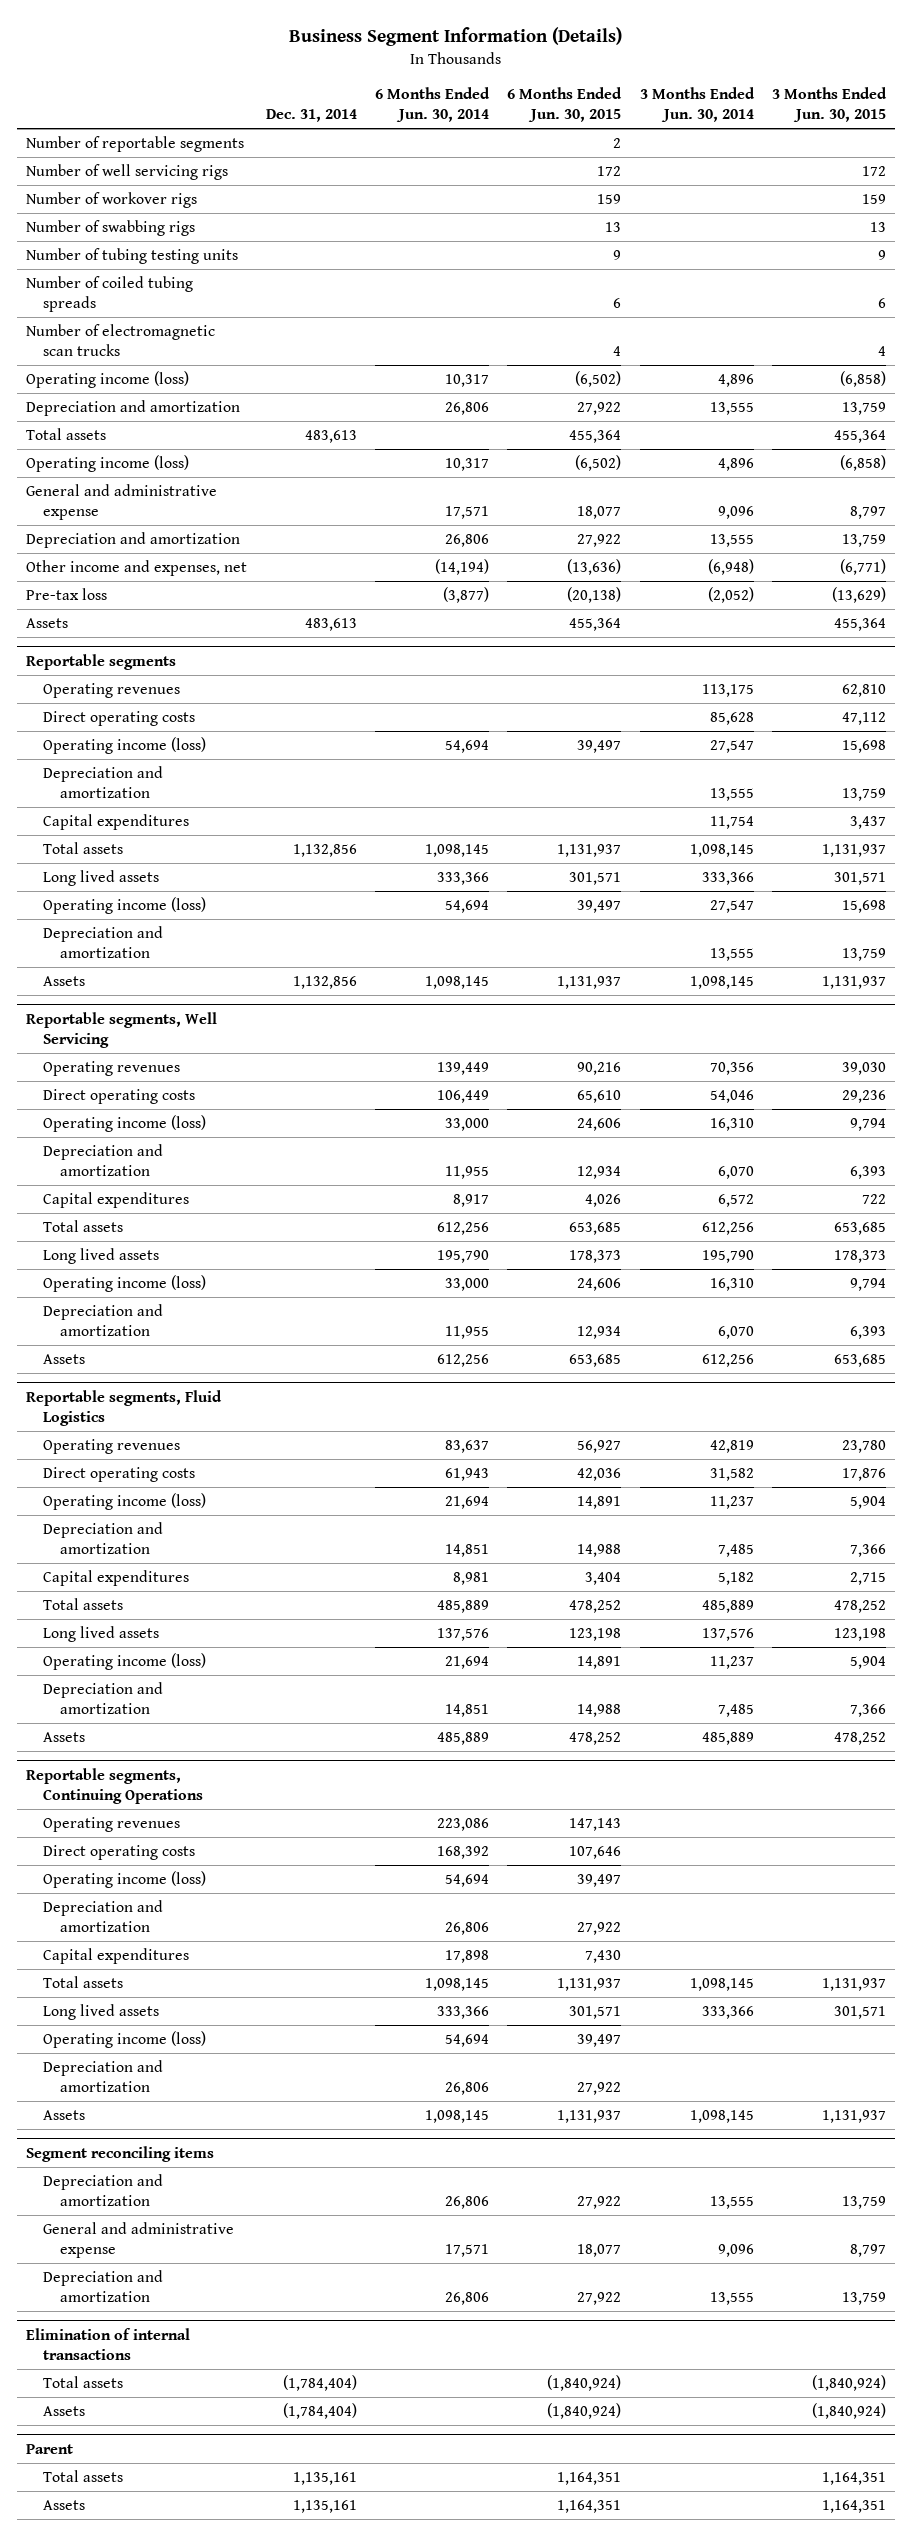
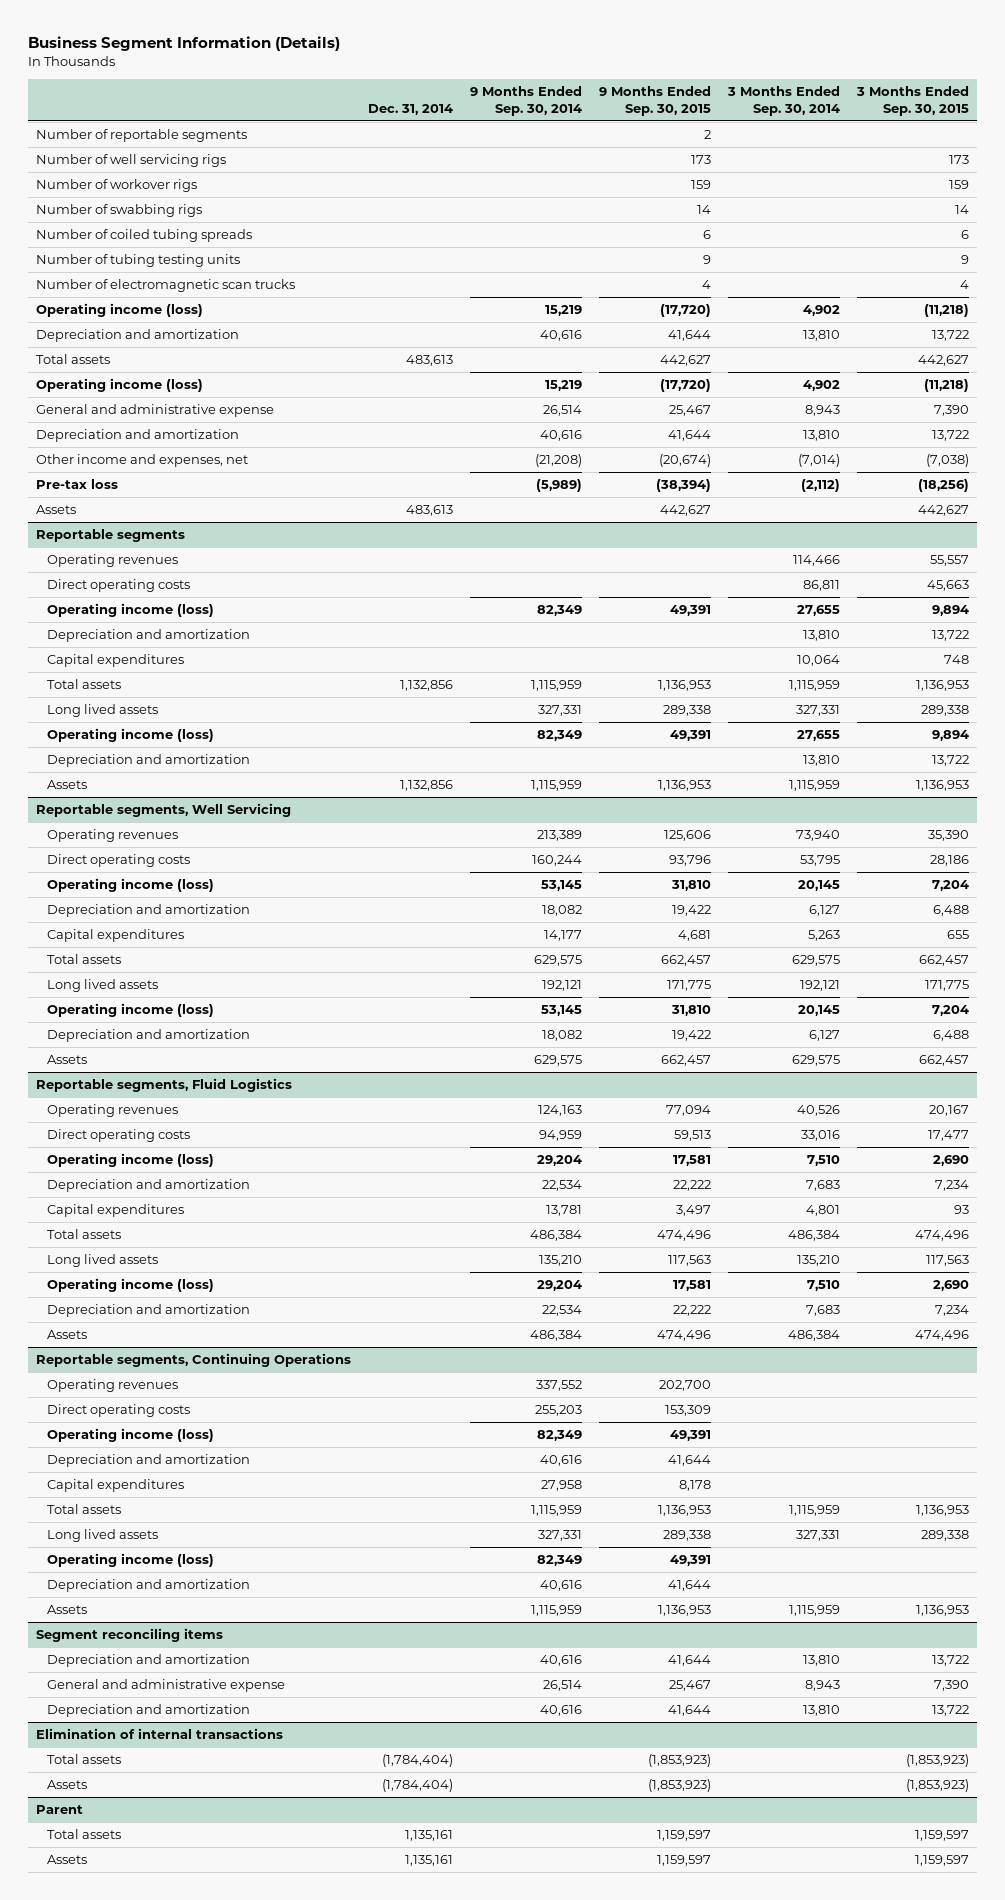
[374,87,490,123] 6 Months Ended Jun. 30, 2014 -> none
[507,87,623,123] 6 Months Ended Jun. 30, 2015 -> none
[639,87,755,123] 3 Months Ended Jun. 30, 2014 -> none
[771,87,887,123] 3 Months Ended Jun. 30, 2015 -> none
none -> [469,86,582,116] 9 Months Ended Sep. 30, 2014
none -> [598,86,711,116] 9 Months Ended Sep. 30, 2015
none -> [726,86,840,116] 3 Months Ended Sep. 30, 2014
none -> [855,86,969,116] 3 Months Ended Sep. 30, 2015
[26,248,239,265] Number of tubing testing units -> [36,254,241,268] Number of tubing testing units

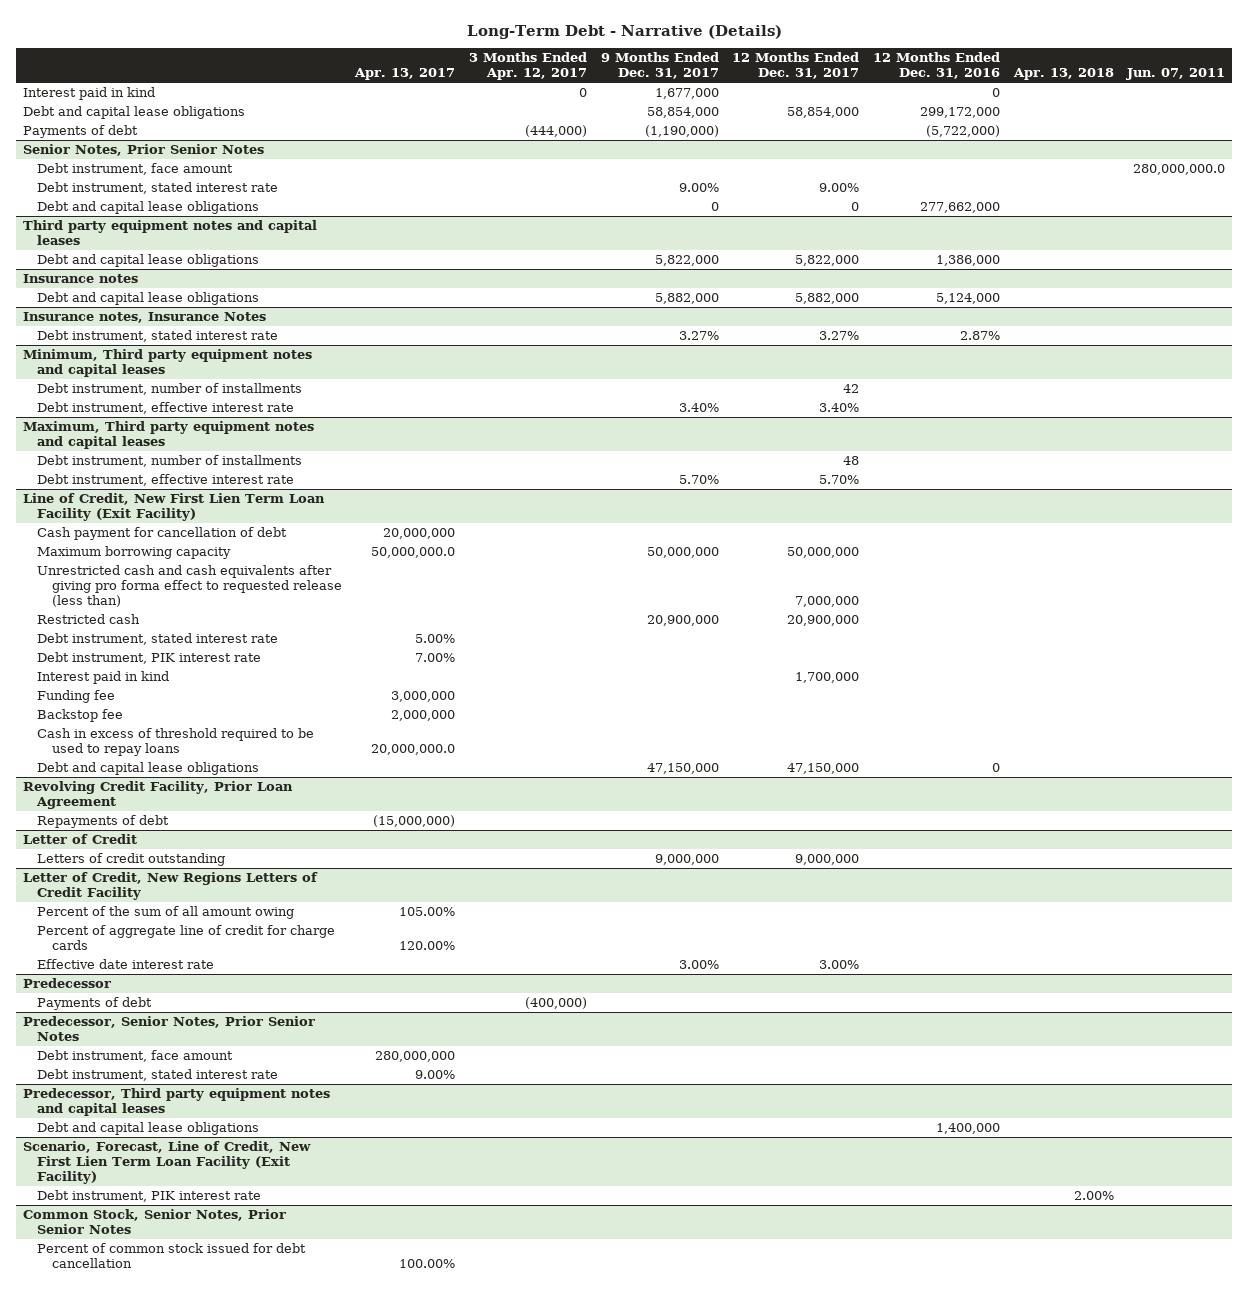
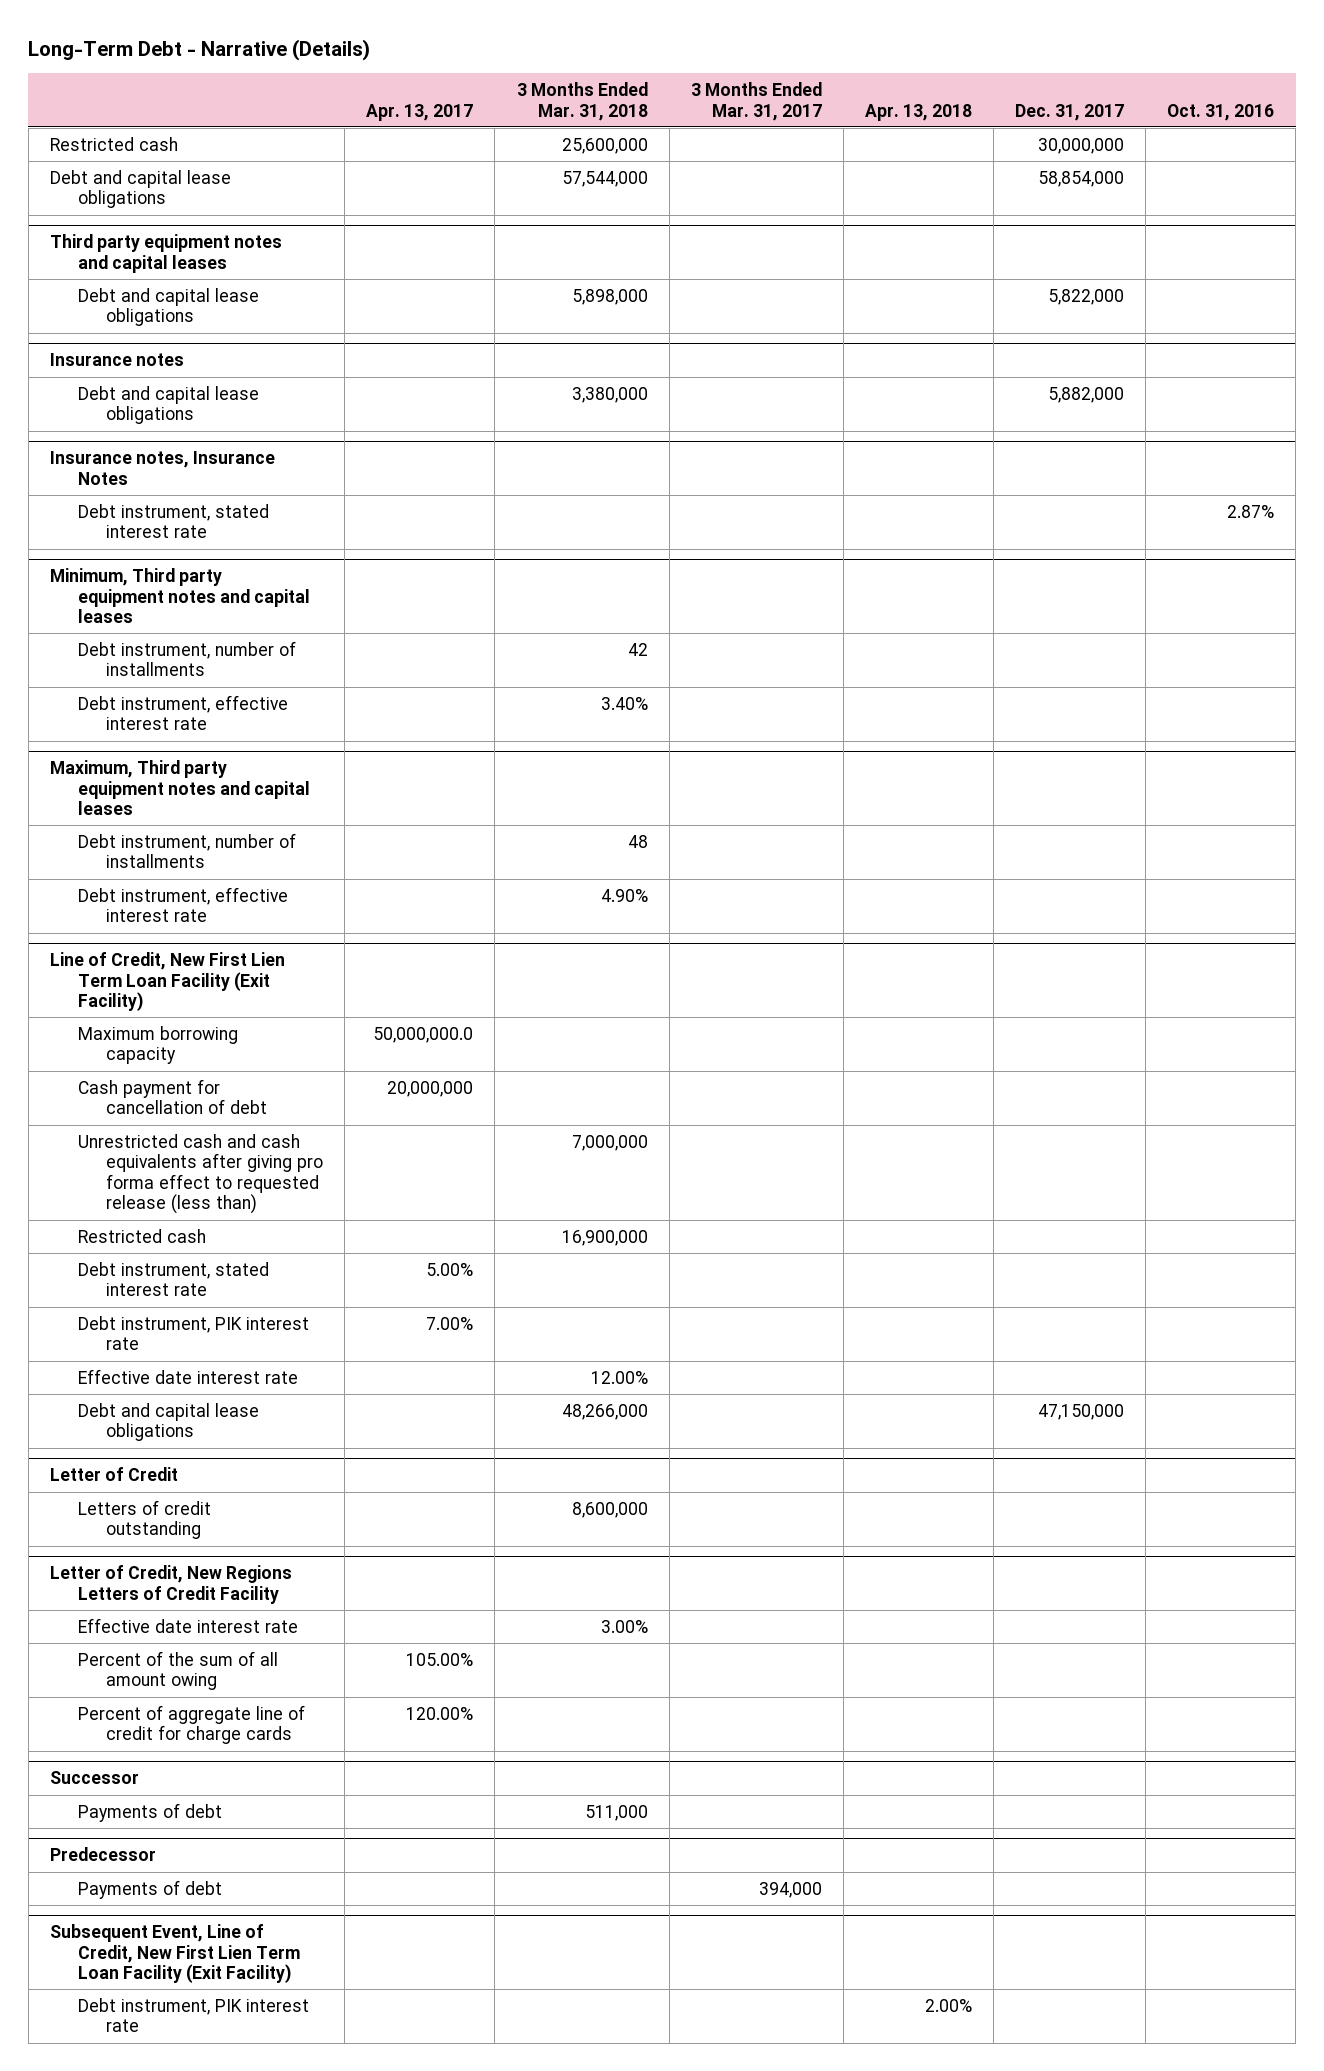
[468,52,587,81] 3 Months Ended Apr. 12, 2017 -> none
[600,52,719,80] 9 Months Ended Dec. 31, 2017 -> none
[732,52,860,80] 12 Months Ended Dec. 31, 2017 -> none
[873,52,1001,80] 12 Months Ended Dec. 31, 2016 -> none
[1126,68,1226,81] Jun. 07, 2011 -> none
none -> [516,82,648,121] 3 Months Ended Mar. 31, 2018
none -> [690,82,822,121] 3 Months Ended Mar. 31, 2017
none -> [1014,103,1124,121] Dec. 31, 2017
none -> [1167,103,1275,121] Oct. 31, 2016
[22,87,155,101] Interest paid in kind -> none
none -> [49,136,178,151] Restricted cash
[22,125,138,139] Payments of debt -> none
[22,144,264,157] Senior Notes, Prior Senior Notes -> none
[37,163,234,176] Debt instrument, face amount -> none
[37,182,279,195] Debt instrument, stated interest rate -> none
[37,201,260,215] Debt and capital lease obligations -> none
[37,527,288,541] Cash payment for cancellation of debt -> [77,1078,268,1115] Cash payment for cancellation of debt
[37,671,170,685] Interest paid in kind -> none
[37,690,116,704] Funding fee -> none
[37,709,124,723] Backstop fee -> none
[37,728,315,757] Cash in excess of threshold required to be used to repay loans -> none
none -> [77,1368,298,1384] Effective date interest rate
[22,781,293,810] Revolving Credit Facility, Prior Loan Agreement -> none
[37,815,170,829] Repayments of debt -> none
[37,959,215,970] Effective date interest rate -> [77,1617,298,1633] Effective date interest rate
none -> [49,1771,139,1785] Successor
none -> [77,1802,222,1822] Payments of debt
[22,1016,315,1042] Predecessor, Senior Notes, Prior Senior Notes -> none
[37,1050,234,1063] Debt instrument, face amount -> none
[37,1069,279,1082] Debt instrument, stated interest rate -> none
[22,1088,330,1117] Predecessor, Third party equipment notes and capital leases -> none
[37,1122,260,1136] Debt and capital lease obligations -> none
[22,1141,311,1185] Scenario, Forecast, Line of Credit, New First Lien Term Loan Facility (Exit Facility) -> [49,1924,300,1984] Subsequent Event, Line of Credit, New First Lien Term Loan Facility (Exit Facility)
[22,1209,286,1235] Common Stock, Senior Notes, Prior Senior Notes -> none
[37,1243,307,1269] Percent of common stock issued for debt cancellation -> none

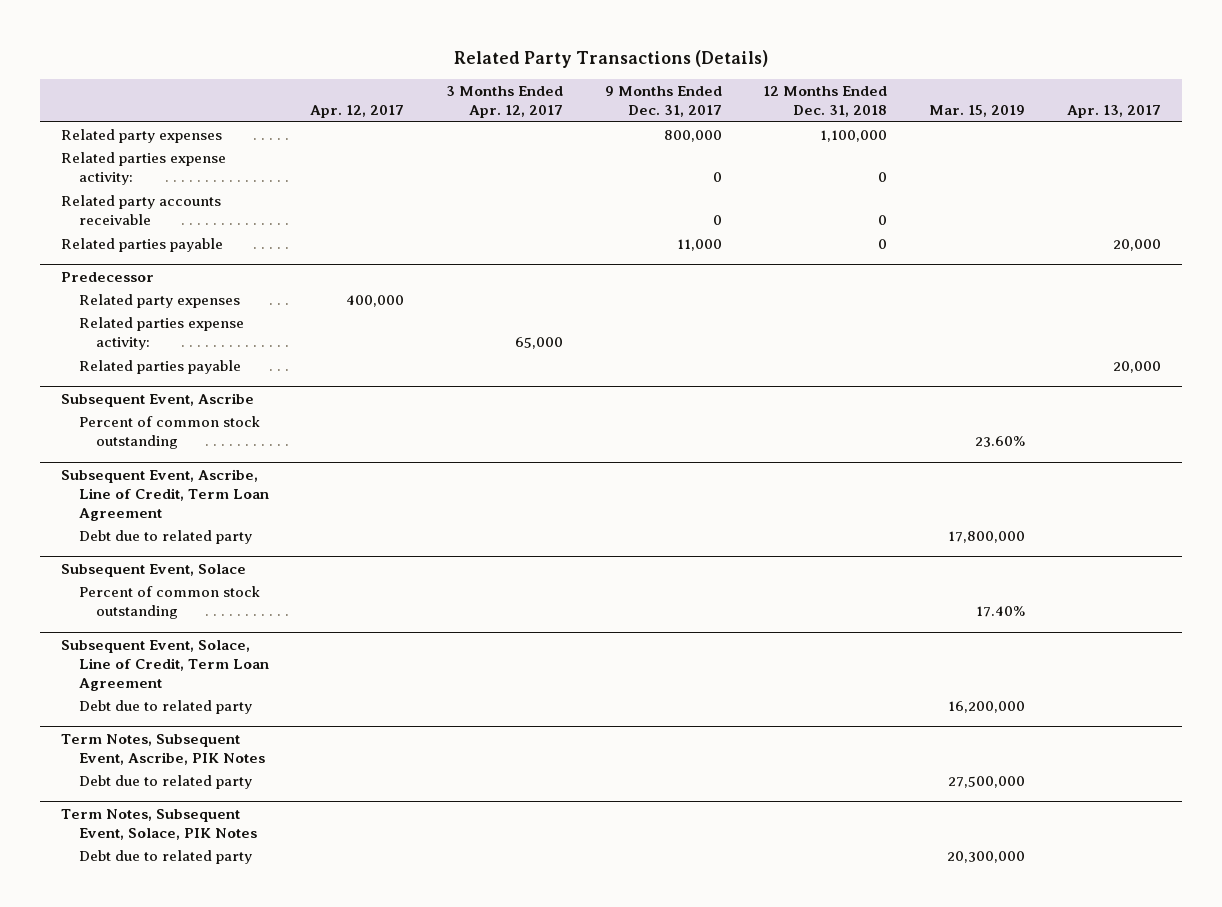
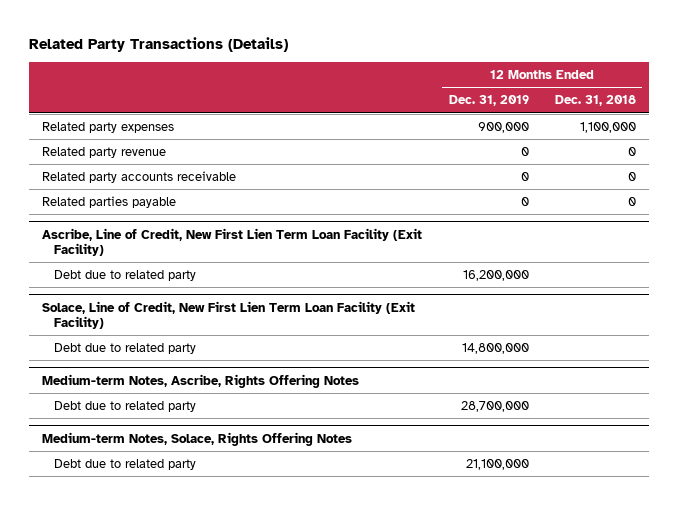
[310,105,405,119] Apr. 12, 2017 -> none
[445,86,563,119] 3 Months Ended Apr. 12, 2017 -> none
[604,86,722,118] 9 Months Ended Dec. 31, 2017 -> none
[929,105,1026,118] Mar. 15, 2019 -> none
[1066,105,1161,119] Apr. 13, 2017 -> none
none -> [448,95,529,107] Dec. 31, 2019
[60,151,226,186] Related parties expense activity: -> none
none -> [42,147,167,159] Related party revenue
[60,271,154,282] Predecessor -> none
[78,293,240,308] Related party expenses -> none
[78,316,244,351] Related parties expense activity: -> none
[78,359,241,374] Related parties payable -> none
[60,392,254,407] Subsequent Event, Ascribe -> none
[78,415,260,450] Percent of common stock outstanding -> none
[60,468,269,521] Subsequent Event, Ascribe, Line of Credit, Term Loan Agreement -> none
[78,529,252,544] Debt due to related party -> none
[60,563,246,577] Subsequent Event, Solace -> none
[78,585,260,620] Percent of common stock outstanding -> none
[60,639,269,691] Subsequent Event, Solace, Line of Credit, Term Loan Agreement -> none
[78,699,252,714] Debt due to related party -> none
[60,733,265,765] Term Notes, Subsequent Event, Ascribe, PIK Notes -> none
[78,774,252,789] Debt due to related party -> none
[60,808,257,840] Term Notes, Subsequent Event, Solace, PIK Notes -> none
[78,849,252,864] Debt due to related party -> none
none -> [42,227,423,257] Ascribe, Line of Credit, New First Lien Term Loan Facility (Exit Facility)
none -> [53,270,196,282] Debt due to related party
none -> [42,300,416,330] Solace, Line of Credit, New First Lien Term Loan Facility (Exit Facility)
none -> [53,343,196,355] Debt due to related party
none -> [42,373,360,388] Medium-term Notes, Ascribe, Rights Offering Notes
none -> [53,401,196,413] Debt due to related party
none -> [42,431,353,446] Medium-term Notes, Solace, Rights Offering Notes
none -> [53,459,196,471] Debt due to related party

